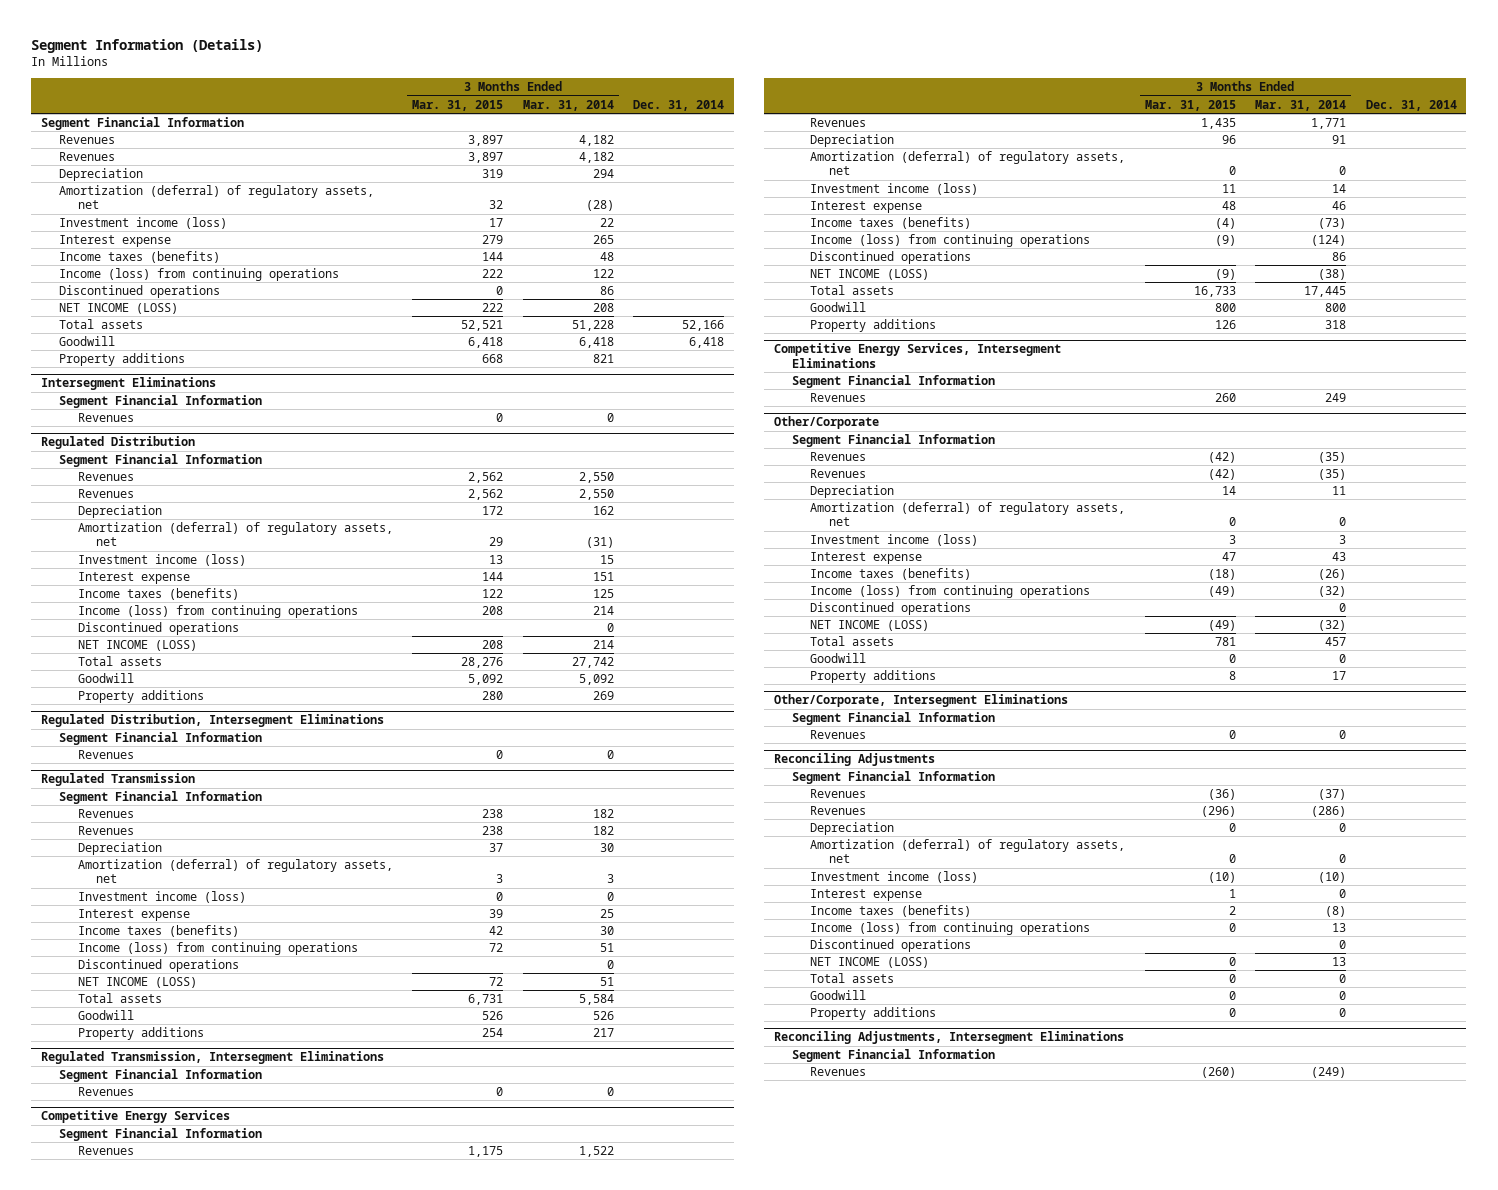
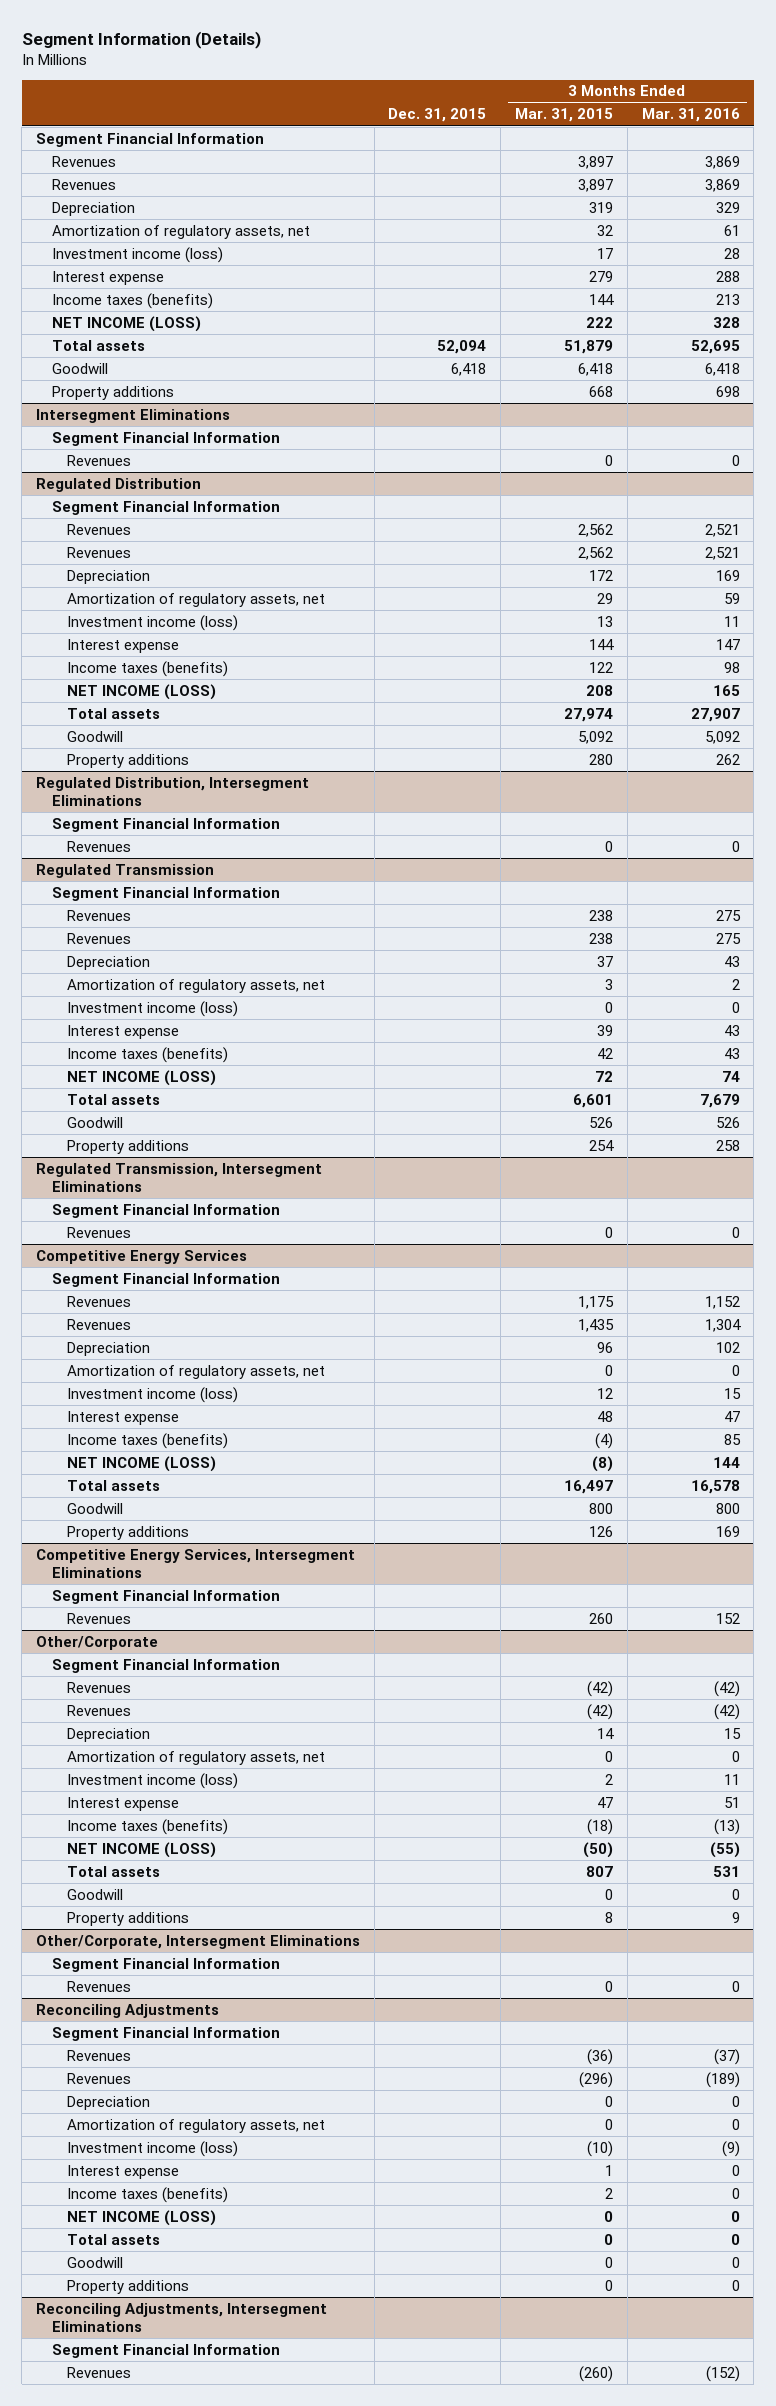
[522,99,614,111] Mar. 31, 2014 -> none
[633,99,725,111] Dec. 31, 2014 -> none
none -> [388,108,487,123] Dec. 31, 2015
none -> [641,108,740,123] Mar. 31, 2016
[59,185,375,210] Amortization (deferral) of regulatory assets, net -> [51,224,310,239] Amortization of regulatory assets, net
[59,268,340,282] Income (loss) from continuing operations -> none
[59,285,221,299] Discontinued operations -> none
[461,320,504,332] 52,521 -> [564,339,614,354] 51,879
[77,522,393,547] Amortization (deferral) of regulatory assets, net -> [67,592,326,607] Amortization of regulatory assets, net
[77,605,358,619] Income (loss) from continuing operations -> none
[77,622,239,636] Discontinued operations -> none
[461,657,504,669] 28,276 -> [564,707,614,722] 27,974
[77,859,393,884] Amortization (deferral) of regulatory assets, net -> [67,978,326,993] Amortization of regulatory assets, net
[77,942,358,956] Income (loss) from continuing operations -> none
[77,959,239,973] Discontinued operations -> none
[468,994,504,1006] 6,731 -> [573,1093,614,1108] 6,601
[810,151,1126,176] Amortization (deferral) of regulatory assets, net -> [67,1364,326,1379] Amortization of regulatory assets, net
[1221,184,1236,194] 11 -> [597,1387,614,1399] 12
[810,234,1091,248] Income (loss) from continuing operations -> none
[810,251,972,265] Discontinued operations -> none
[1214,269,1236,281] (9) -> [592,1455,614,1472] (8)
[1193,286,1236,298] 16,733 -> [564,1479,614,1494] 16,497
[810,502,1126,527] Amortization (deferral) of regulatory assets, net -> [67,1750,326,1765] Amortization of regulatory assets, net
[1228,535,1236,545] 3 -> [605,1773,614,1785] 2
[810,585,1091,599] Income (loss) from continuing operations -> none
[810,602,972,616] Discontinued operations -> none
[1207,620,1236,632] (49) -> [583,1841,614,1858] (50)
[1214,637,1236,647] 781 -> [586,1865,614,1877] 807
[810,839,1126,864] Amortization (deferral) of regulatory assets, net -> [67,2118,326,2133] Amortization of regulatory assets, net
[810,922,1091,936] Income (loss) from continuing operations -> none
[810,939,972,953] Discontinued operations -> none

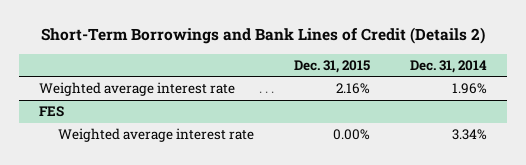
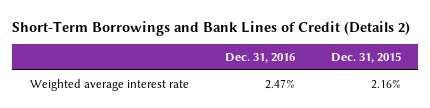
[409,59,487,73] Dec. 31, 2014 -> none
none -> [224,53,295,64] Dec. 31, 2016
[38,106,64,118] FES -> none
[58,128,255,143] Weighted average interest rate -> none

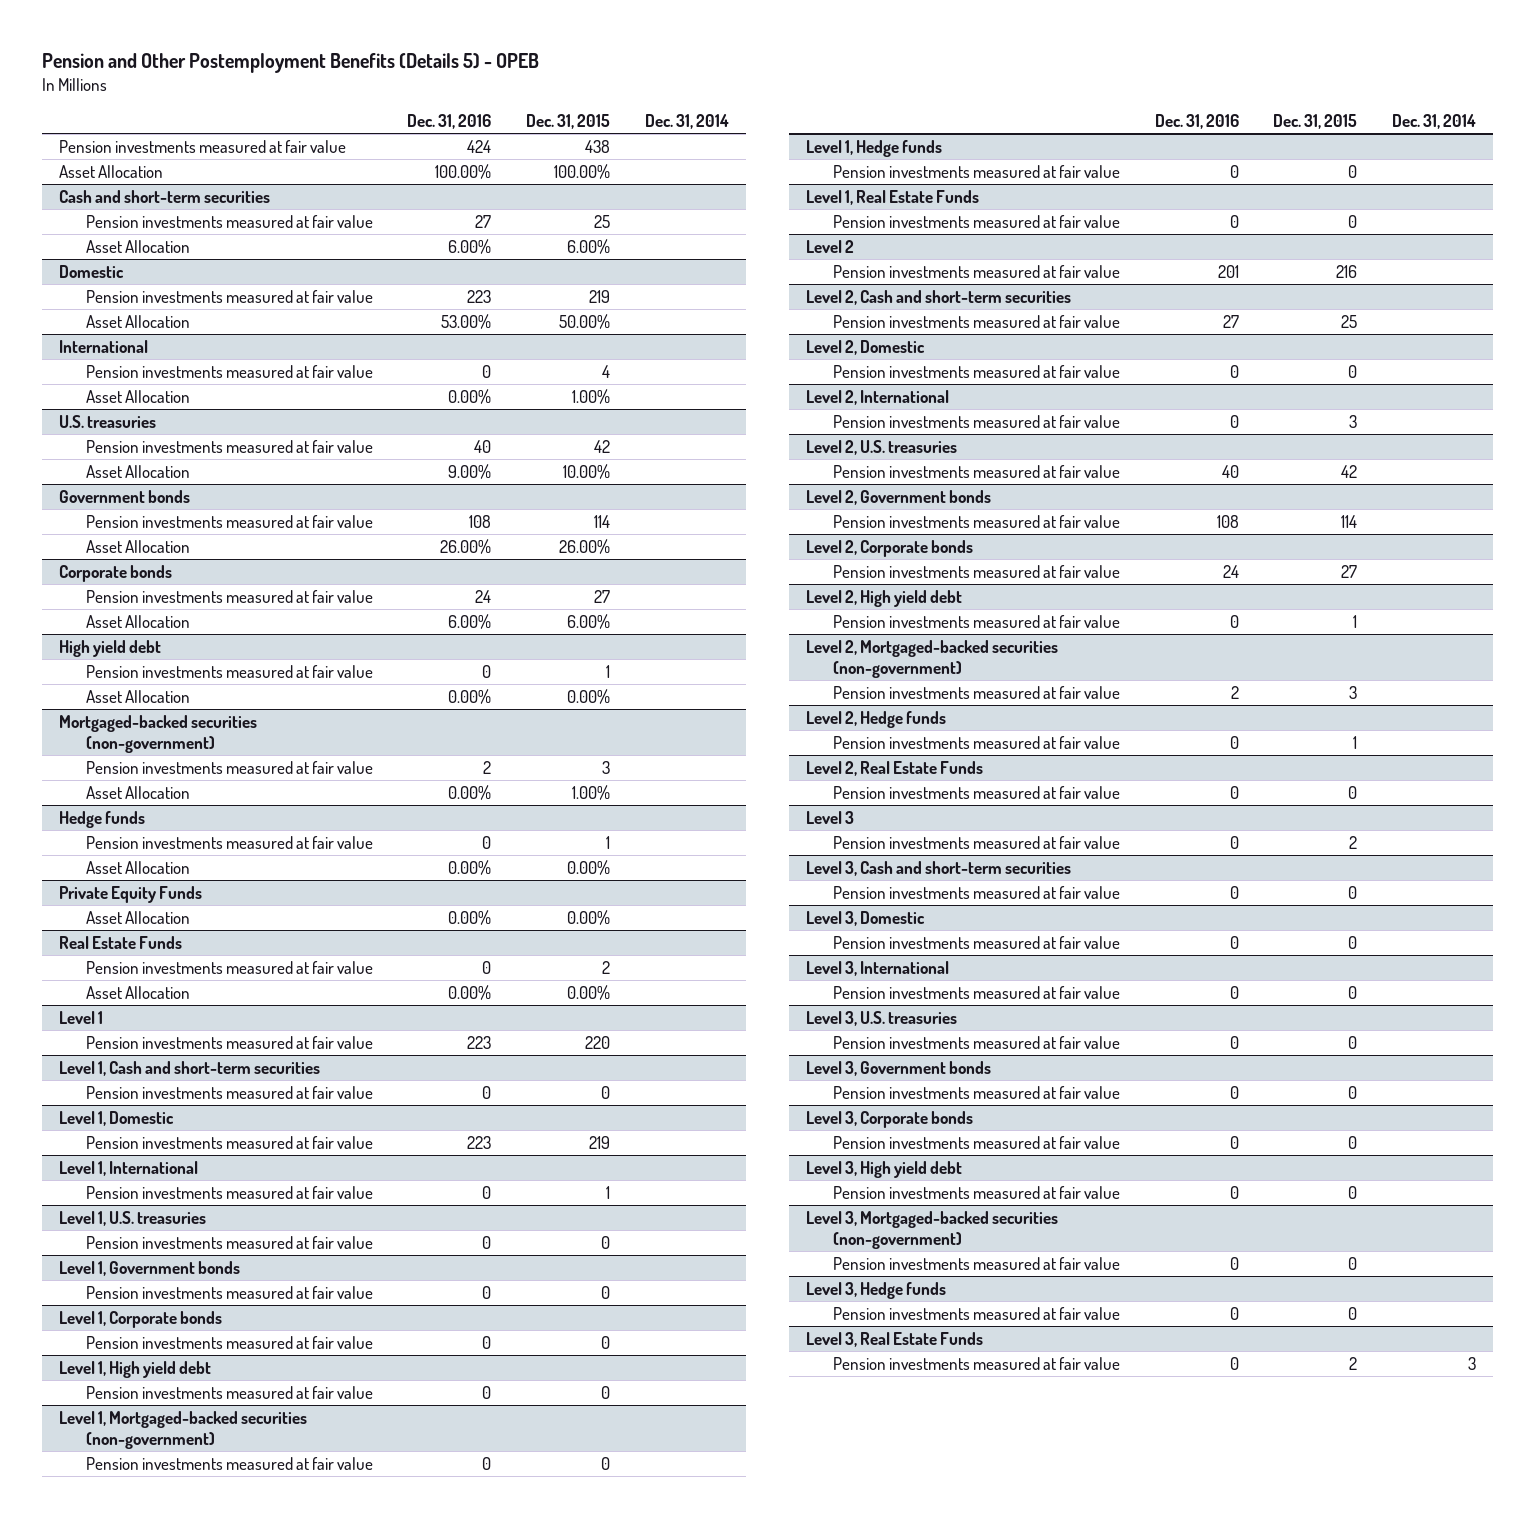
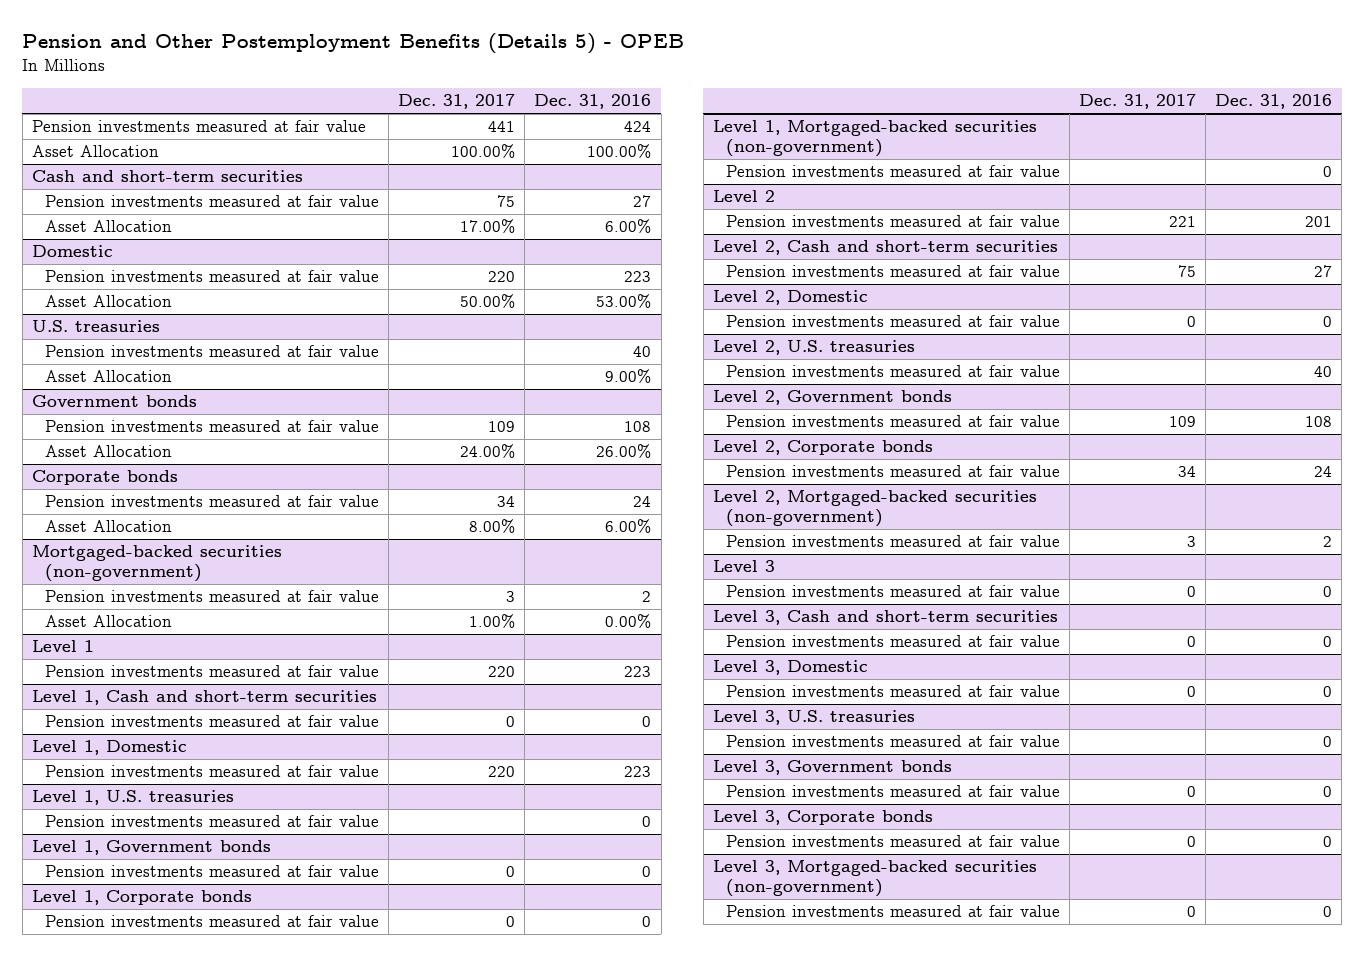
[526,114,611,130] Dec. 31, 2015 -> none
[644,114,729,130] Dec. 31, 2014 -> none
none -> [398,94,516,110] Dec. 31, 2017
[59,339,149,353] International -> none
[85,364,373,378] Pension investments measured at fair value -> none
[85,389,190,403] Asset Allocation -> none
[59,639,162,657] High yield debt -> none
[85,664,373,678] Pension investments measured at fair value -> none
[85,689,190,703] Asset Allocation -> none
[59,810,146,828] Hedge funds -> none
[85,835,373,849] Pension investments measured at fair value -> none
[85,860,190,874] Asset Allocation -> none
[59,885,203,903] Private Equity Funds -> none
[85,910,190,924] Asset Allocation -> none
[59,935,183,949] Real Estate Funds -> none
[85,960,373,974] Pension investments measured at fair value -> none
[85,985,190,999] Asset Allocation -> none
[59,1160,199,1176] Level 1, International -> none
[85,1185,373,1199] Pension investments measured at fair value -> none
[59,1360,212,1378] Level 1, High yield debt -> none
[85,1385,373,1399] Pension investments measured at fair value -> none
[806,139,943,157] Level 1, Hedge funds -> none
[832,164,1120,178] Pension investments measured at fair value -> none
[806,189,980,205] Level 1, Real Estate Funds -> none
[832,214,1120,228] Pension investments measured at fair value -> none
[806,389,950,405] Level 2, International -> none
[832,414,1120,428] Pension investments measured at fair value -> none
[806,589,963,607] Level 2, High yield debt -> none
[832,614,1120,628] Pension investments measured at fair value -> none
[806,710,947,728] Level 2, Hedge funds -> none
[832,735,1120,749] Pension investments measured at fair value -> none
[806,760,984,776] Level 2, Real Estate Funds -> none
[832,785,1120,799] Pension investments measured at fair value -> none
[806,960,950,976] Level 3, International -> none
[832,985,1120,999] Pension investments measured at fair value -> none
[806,1160,963,1178] Level 3, High yield debt -> none
[832,1185,1120,1199] Pension investments measured at fair value -> none
[806,1281,947,1299] Level 3, Hedge funds -> none
[832,1306,1120,1320] Pension investments measured at fair value -> none
[806,1331,984,1347] Level 3, Real Estate Funds -> none
[832,1356,1120,1370] Pension investments measured at fair value -> none

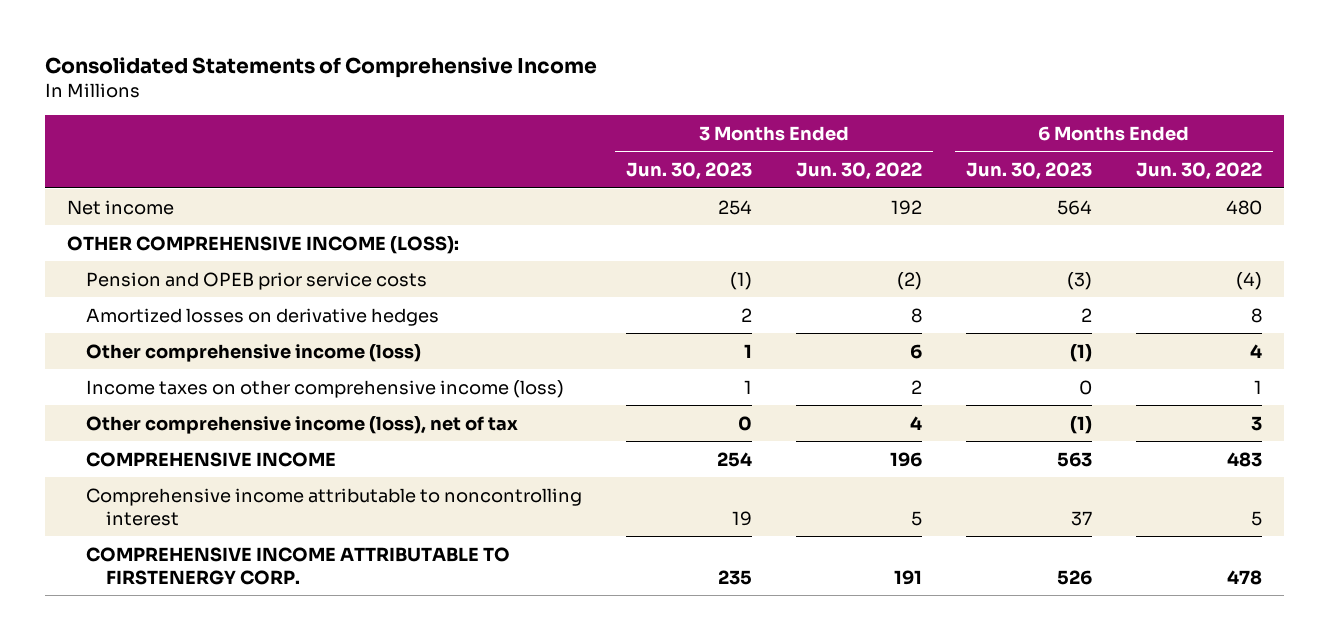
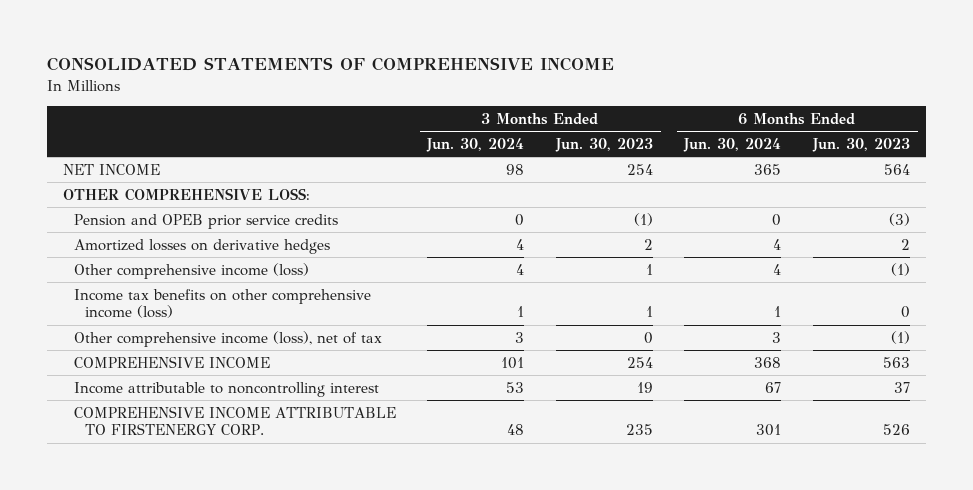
[44,56,597,78] Consolidated Statements of Comprehensive Income -> [46,57,614,72] CONSOLIDATED STATEMENTS OF COMPREHENSIVE INCOME
[796,161,923,180] Jun. 30, 2022 -> none
[1135,161,1262,180] Jun. 30, 2022 -> none
none -> [426,137,525,152] Jun. 30, 2024
none -> [683,137,782,152] Jun. 30, 2024
[66,199,174,215] Net income -> [62,163,160,175] NET INCOME
[66,235,459,254] OTHER COMPREHENSIVE INCOME (LOSS): -> [62,187,310,201] OTHER COMPREHENSIVE LOSS:
[86,271,428,290] Pension and OPEB prior service costs -> [73,213,338,229] Pension and OPEB prior service credits
[86,379,565,398] Income taxes on other comprehensive income (loss) -> [73,288,371,319] Income tax benefits on other comprehensive income (loss)
[86,487,583,526] Comprehensive income attributable to noncontrolling interest -> [73,381,379,397] Income attributable to noncontrolling interest

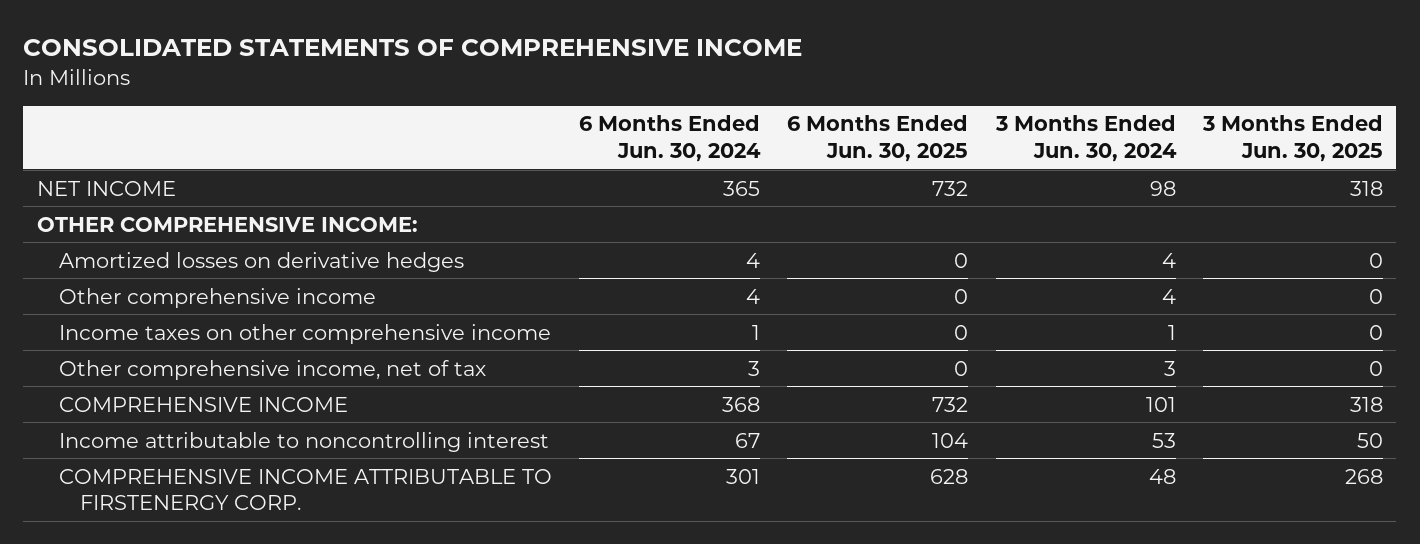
[554,137,653,152] Jun. 30, 2023 -> none
[811,137,910,152] Jun. 30, 2023 -> none
none -> [787,115,969,162] 6 Months Ended Jun. 30, 2025
none -> [1201,115,1383,162] 3 Months Ended Jun. 30, 2025
[73,213,338,229] Pension and OPEB prior service credits -> none
[62,187,310,201] OTHER COMPREHENSIVE LOSS: -> [36,216,418,232] OTHER COMPREHENSIVE INCOME:
[73,262,309,279] Other comprehensive income (loss) -> [58,287,376,308] Other comprehensive income
[73,288,371,319] Income tax benefits on other comprehensive income (loss) -> [58,323,551,344] Income taxes on other comprehensive income
[73,330,382,347] Other comprehensive income (loss), net of tax -> [58,359,486,380] Other comprehensive income, net of tax

